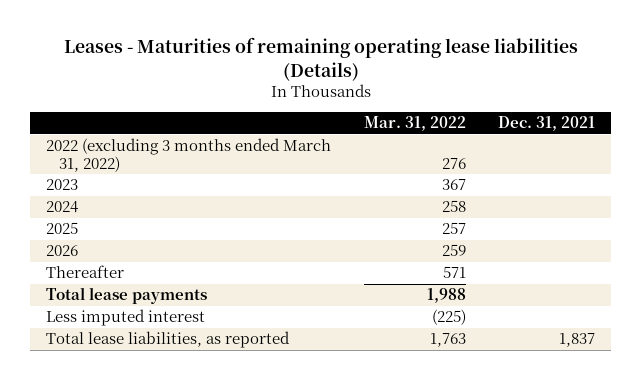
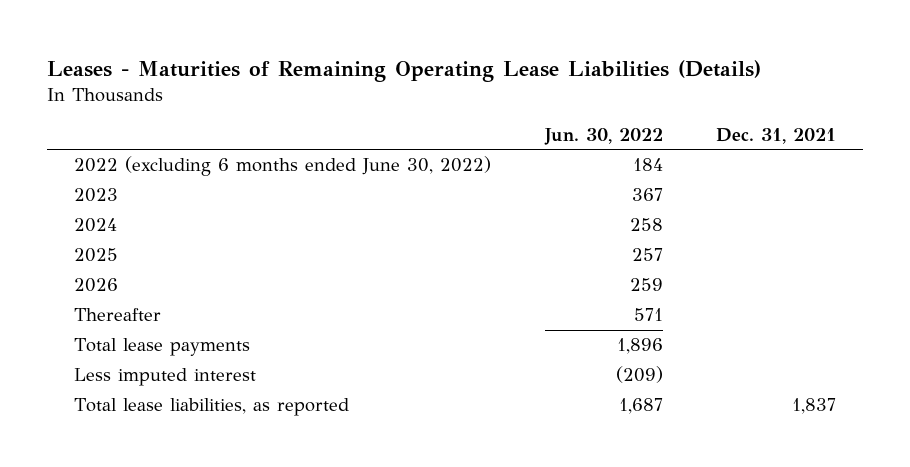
[63,37,578,81] Leases - Maturities of remaining operating lease liabilities (Details) -> [46,59,761,82] Leases - Maturities of Remaining Operating Lease Liabilities (Details)
[363,116,466,132] Mar. 31, 2022 -> none
none -> [543,127,663,145] Jun. 30, 2022
[46,138,332,172] 2022 (excluding 3 months ended March 31, 2022) -> [73,156,491,177] 2022 (excluding 6 months ended June 30, 2022)

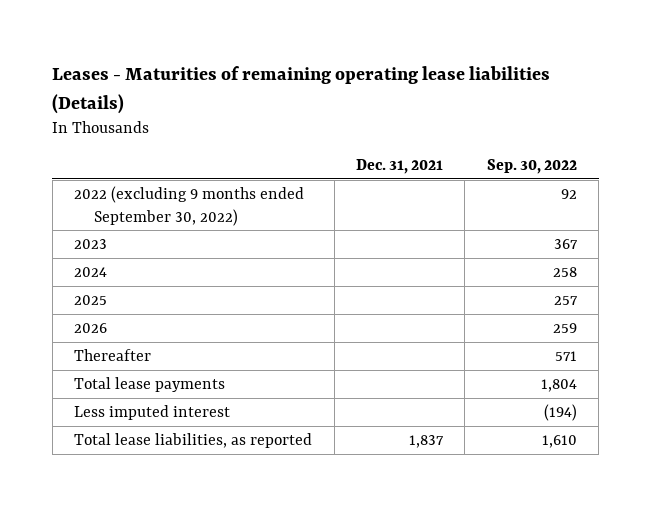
[46,59,761,82] Leases - Maturities of Remaining Operating Lease Liabilities (Details) -> [52,66,551,114] Leases - Maturities of remaining operating lease liabilities (Details)
[543,127,663,145] Jun. 30, 2022 -> none
none -> [486,159,577,175] Sep. 30, 2022
[73,156,491,177] 2022 (excluding 6 months ended June 30, 2022) -> [74,186,305,226] 2022 (excluding 9 months ended September 30, 2022)

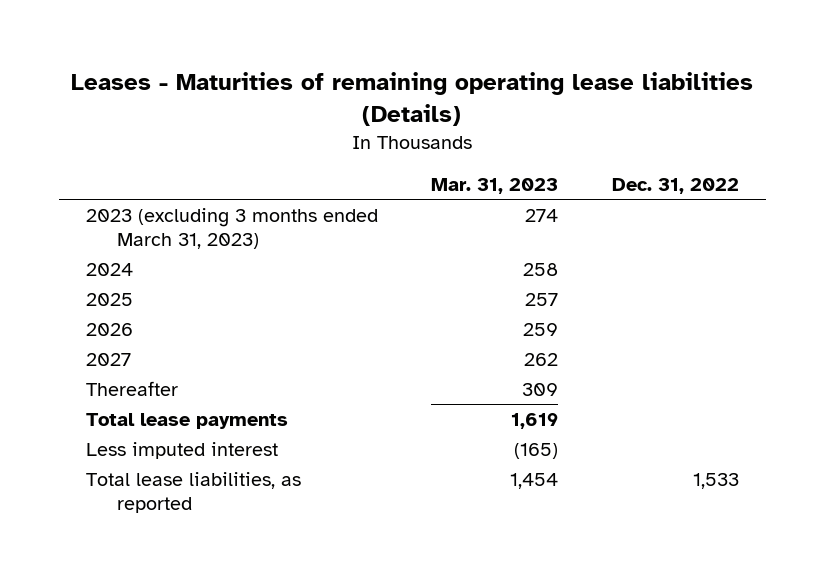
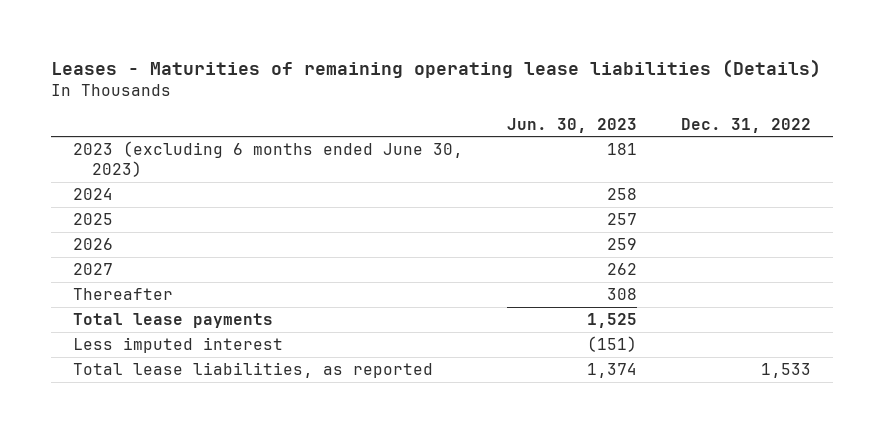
[431,178,559,195] Mar. 31, 2023 -> none
none -> [507,117,638,133] Jun. 30, 2023
[85,207,378,250] 2023 (excluding 3 months ended March 31, 2023) -> [73,141,464,177] 2023 (excluding 6 months ended June 30, 2023)

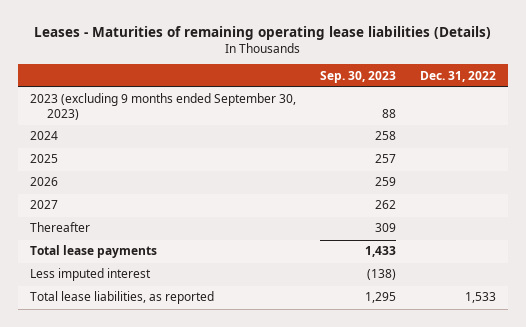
[507,117,638,133] Jun. 30, 2023 -> none
none -> [320,70,397,83] Sep. 30, 2023
[73,141,464,177] 2023 (excluding 6 months ended June 30, 2023) -> [30,93,297,121] 2023 (excluding 9 months ended September 30, 2023)

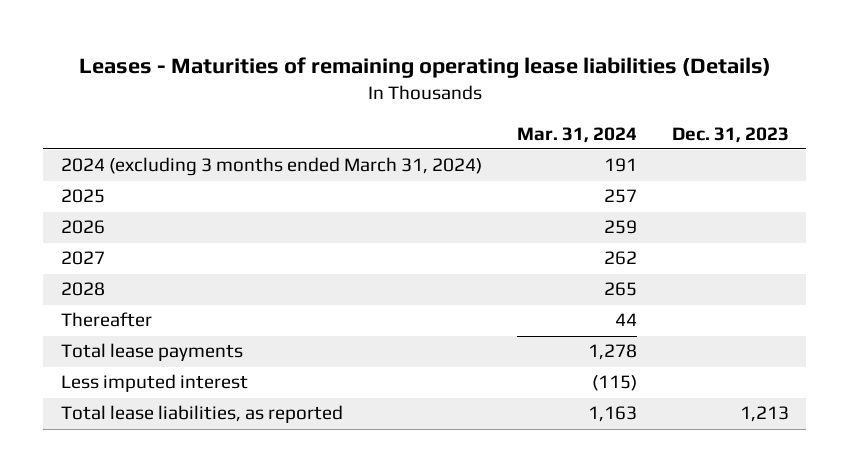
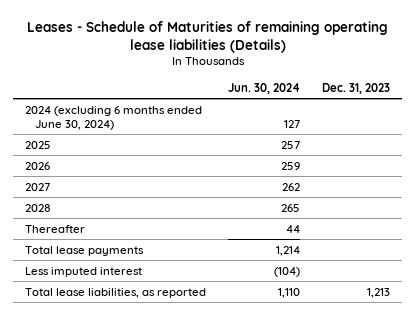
[78,57,771,79] Leases - Maturities of remaining operating lease liabilities (Details) -> [26,20,388,53] Leases - Schedule of Maturities of remaining operating lease liabilities (Details)
[516,126,637,143] Mar. 31, 2024 -> none
none -> [228,82,301,94] Jun. 30, 2024
[60,157,482,177] 2024 (excluding 3 months ended March 31, 2024) -> [24,105,202,130] 2024 (excluding 6 months ended June 30, 2024)

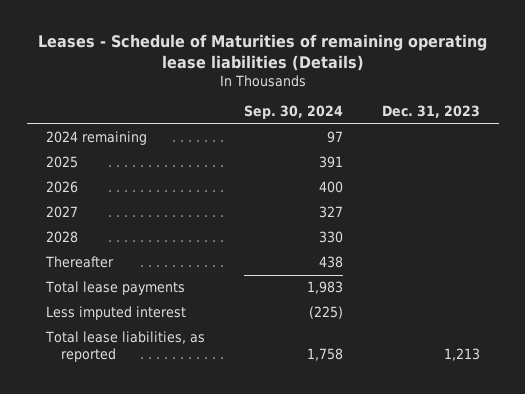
[228,82,301,94] Jun. 30, 2024 -> none
none -> [243,105,343,120] Sep. 30, 2024
[24,105,202,130] 2024 (excluding 6 months ended June 30, 2024) -> [45,131,147,146] 2024 remaining

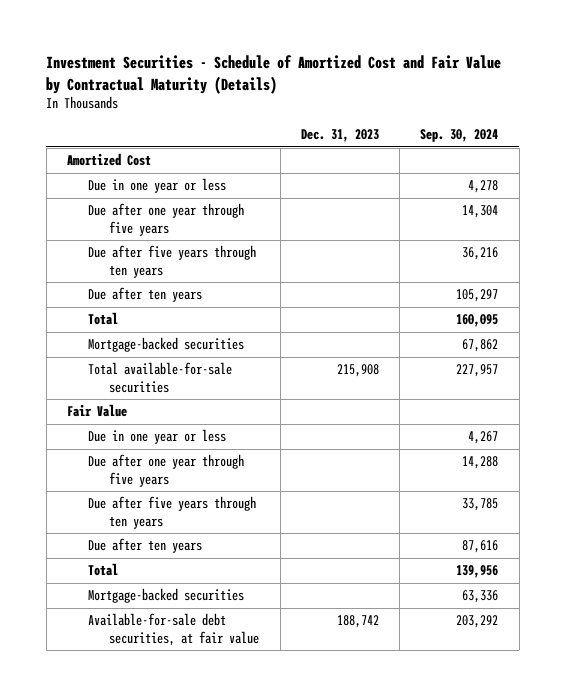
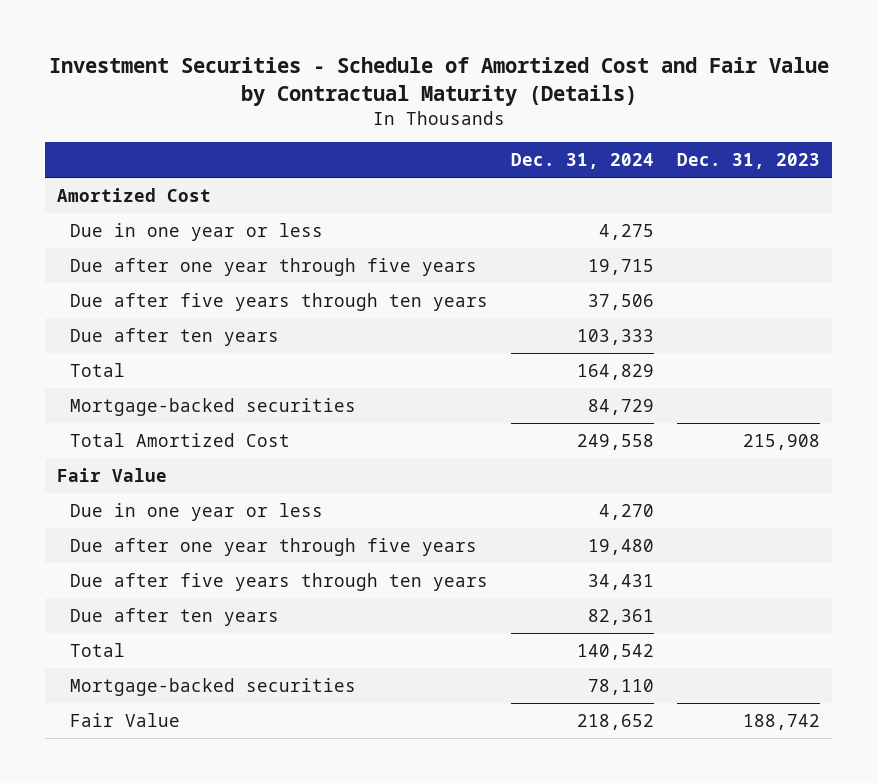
[420,129,499,143] Sep. 30, 2024 -> none
none -> [511,153,655,170] Dec. 31, 2024
[88,362,233,393] Total available-for-sale securities -> [69,432,290,447] Total Amortized Cost
[88,613,260,646] Available-for-sale debt securities, at fair value -> [69,712,180,727] Fair Value

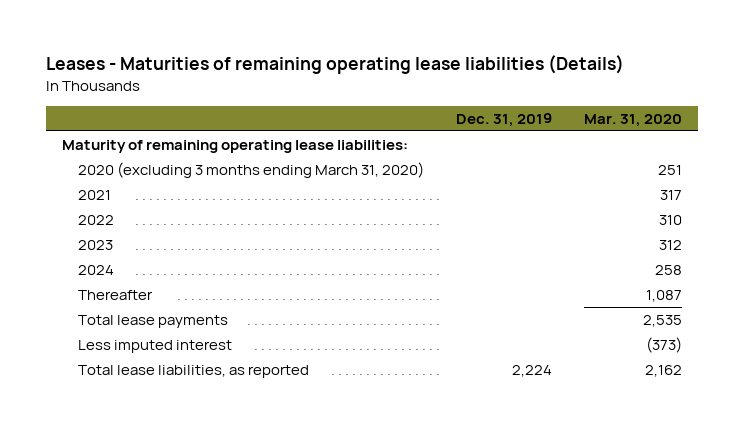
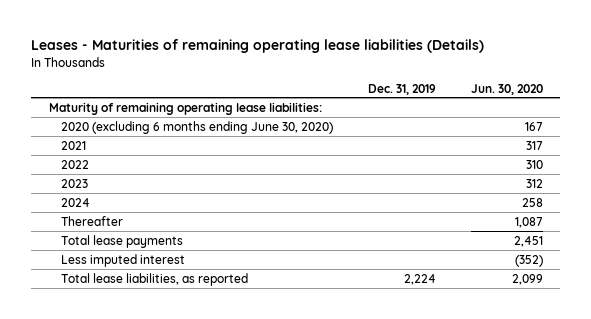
[584,113,683,127] Mar. 31, 2020 -> none
none -> [470,83,543,95] Jun. 30, 2020
[77,161,424,178] 2020 (excluding 3 months ending March 31, 2020) -> [61,120,334,134] 2020 (excluding 6 months ending June 30, 2020)

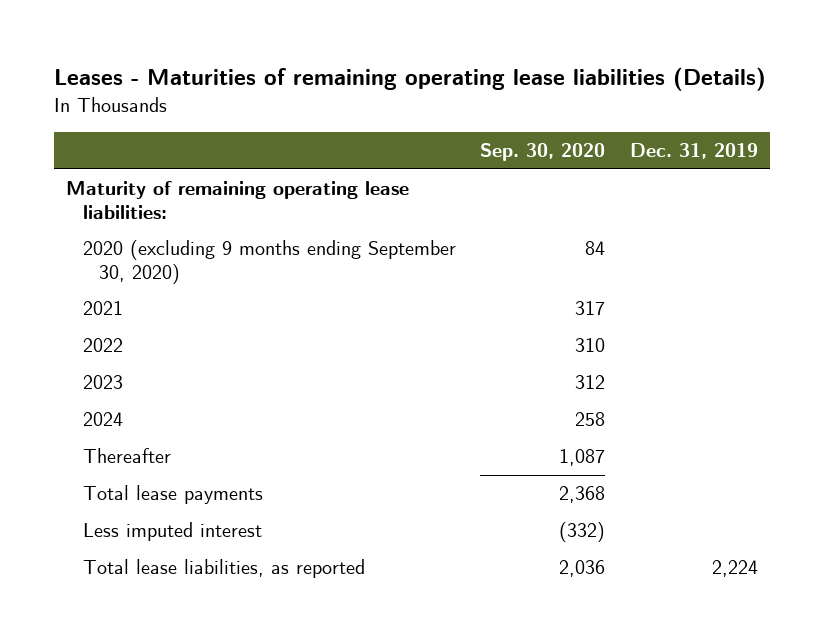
[470,83,543,95] Jun. 30, 2020 -> none
none -> [480,143,606,162] Sep. 30, 2020
[61,120,334,134] 2020 (excluding 6 months ending June 30, 2020) -> [82,240,456,284] 2020 (excluding 9 months ending September 30, 2020)

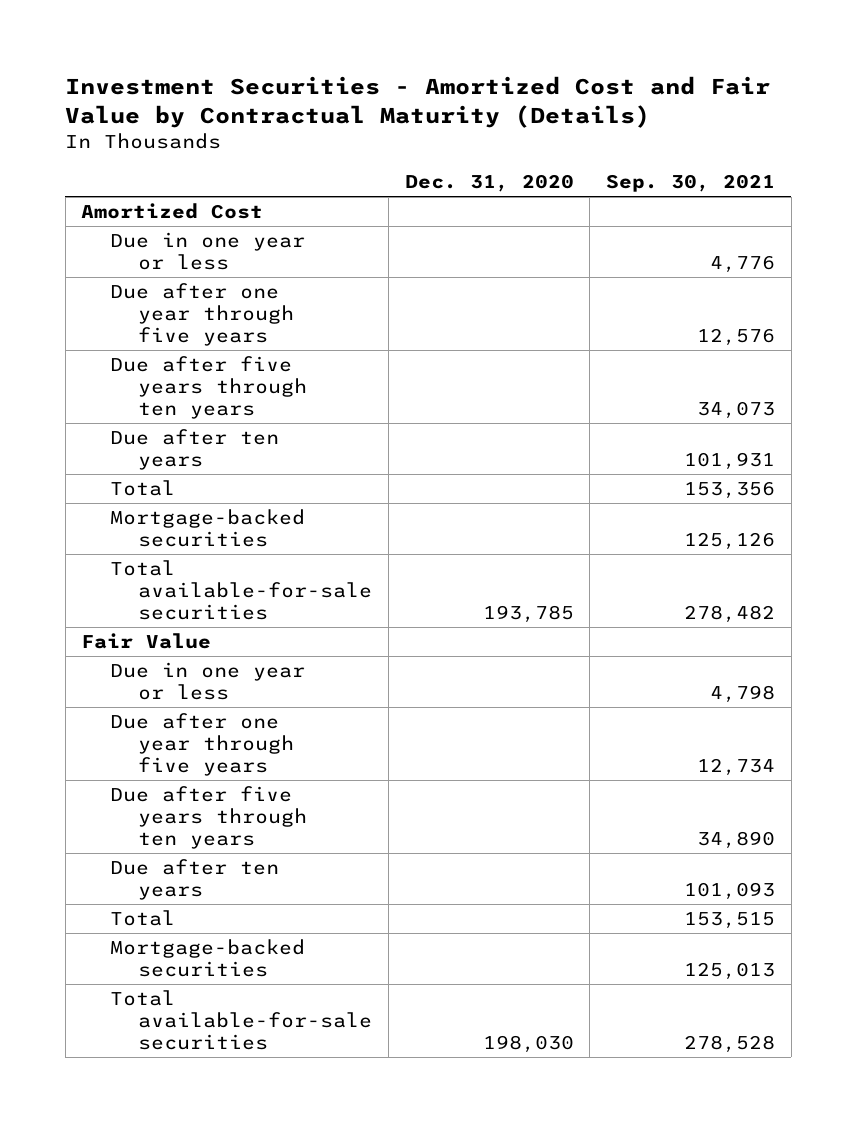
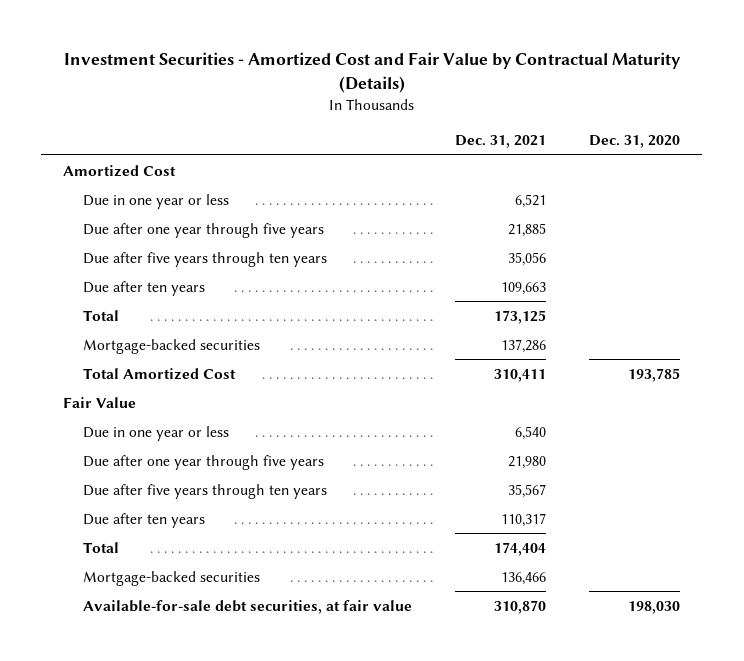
[606,174,776,193] Sep. 30, 2021 -> none
none -> [455,135,547,149] Dec. 31, 2021
[109,560,373,621] Total available-for-sale securities -> [82,367,236,380] Total Amortized Cost
[109,990,373,1051] Total available-for-sale securities -> [82,599,412,614] Available-for-sale debt securities, at fair value

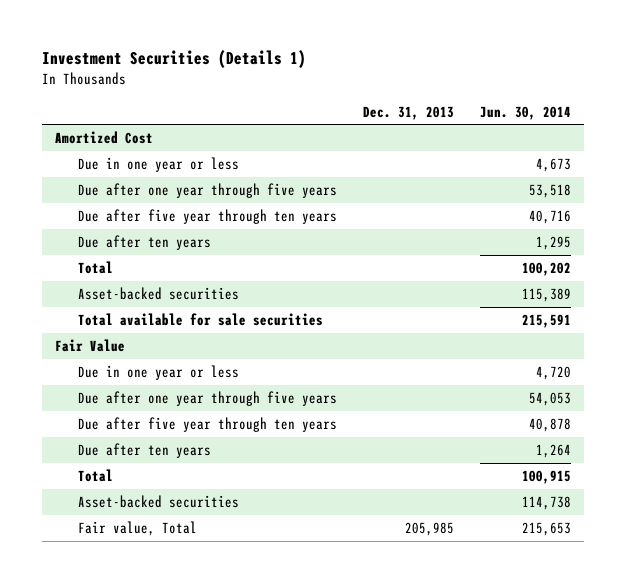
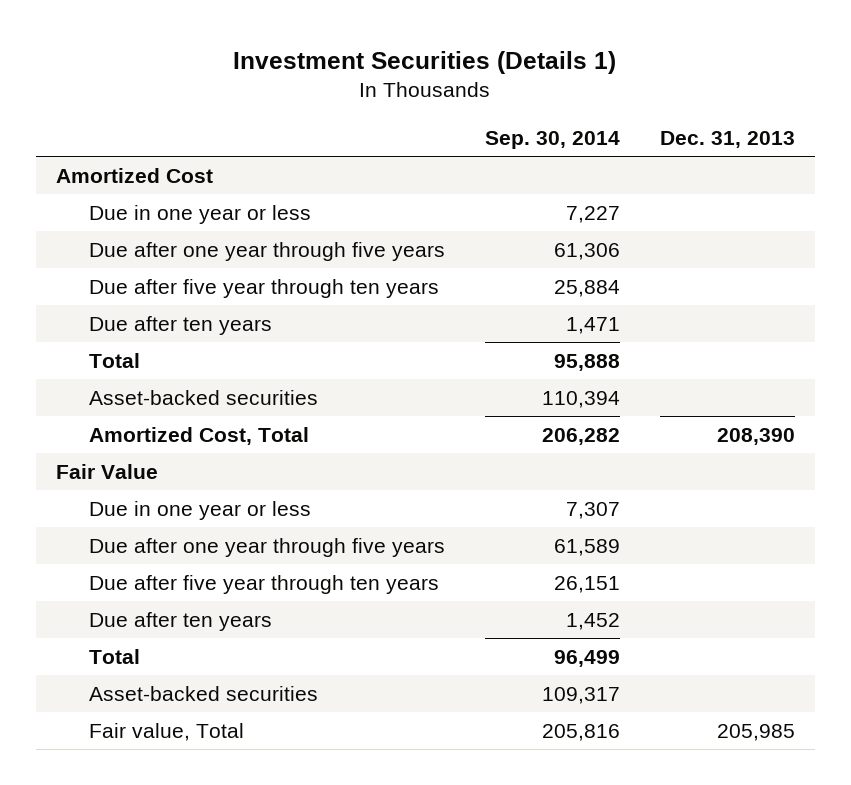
[479,105,571,120] Jun. 30, 2014 -> none
none -> [484,130,620,149] Sep. 30, 2014
[77,312,323,326] Total available for sale securities -> none
none -> [89,427,310,446] Amortized Cost, Total

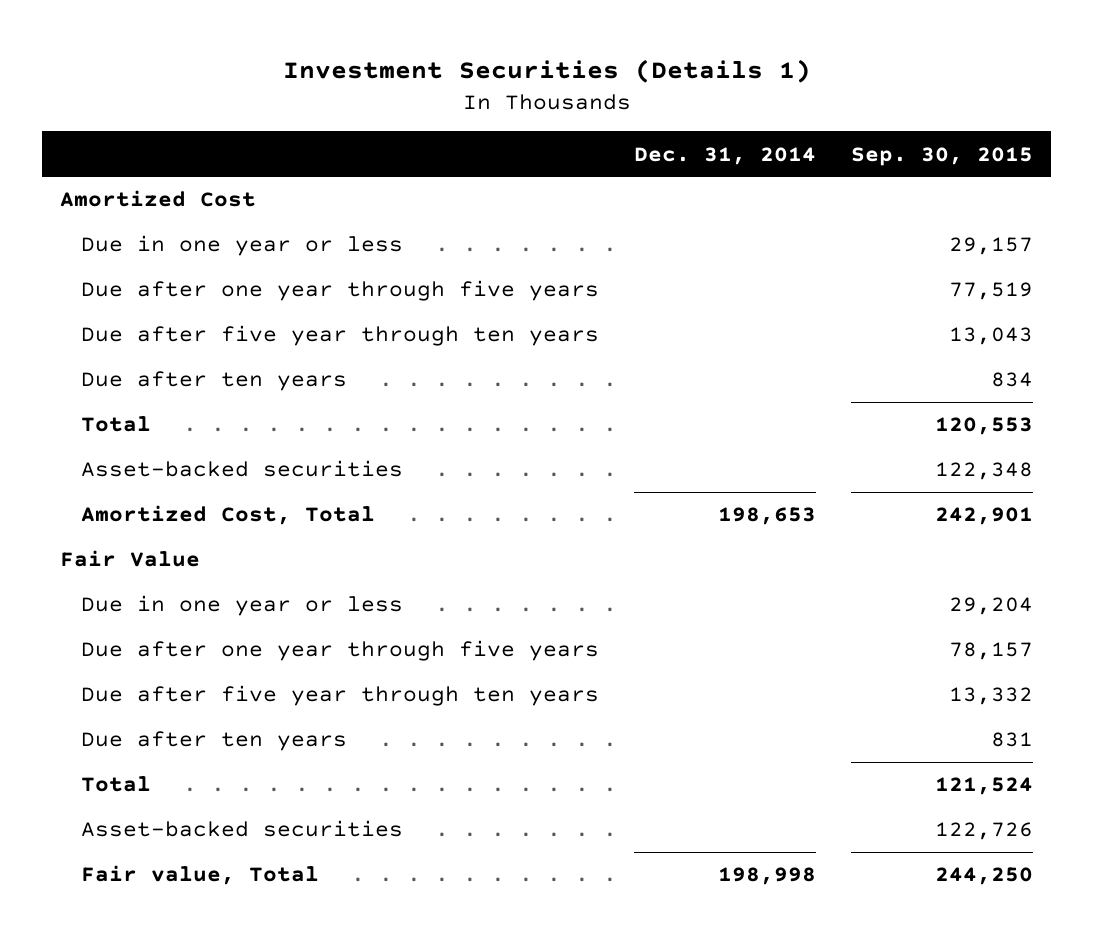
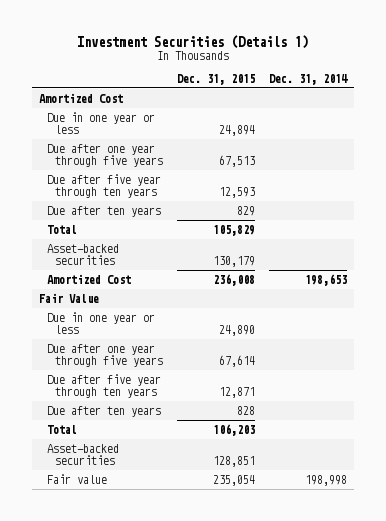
[851,146,1034,166] Sep. 30, 2015 -> none
none -> [176,73,255,85] Dec. 31, 2015
[81,505,376,526] Amortized Cost, Total -> [46,273,131,284] Amortized Cost
[81,865,320,886] Fair value, Total -> [46,473,107,484] Fair value

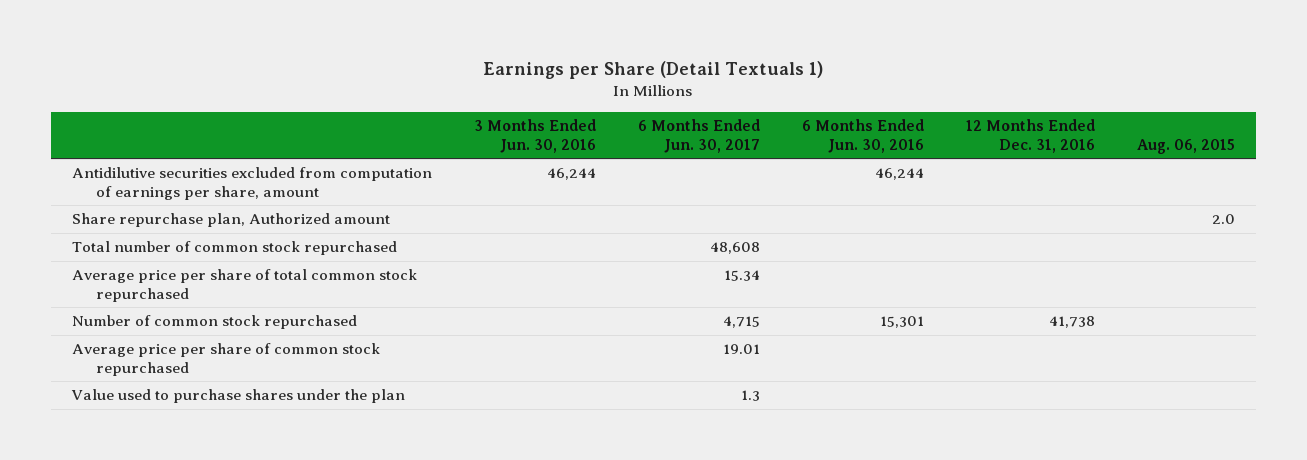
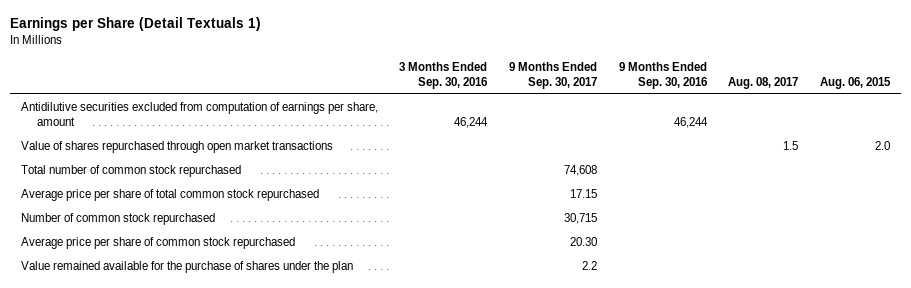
[473,119,596,153] 3 Months Ended Jun. 30, 2016 -> none
[637,119,760,153] 6 Months Ended Jun. 30, 2017 -> none
[801,119,924,153] 6 Months Ended Jun. 30, 2016 -> none
[965,119,1095,153] 12 Months Ended Dec. 31, 2016 -> none
none -> [399,62,488,90] 3 Months Ended Sep. 30, 2016
none -> [509,62,598,90] 9 Months Ended Sep. 30, 2017
none -> [618,62,707,90] 9 Months Ended Sep. 30, 2016
none -> [728,77,799,90] Aug. 08, 2017
[71,213,390,228] Share repurchase plan, Authorized amount -> [20,140,333,153] Value of shares repurchased through open market transactions
[70,389,405,404] Value used to purchase shares under the plan -> [20,260,353,273] Value remained available for the purchase of shares under the plan

